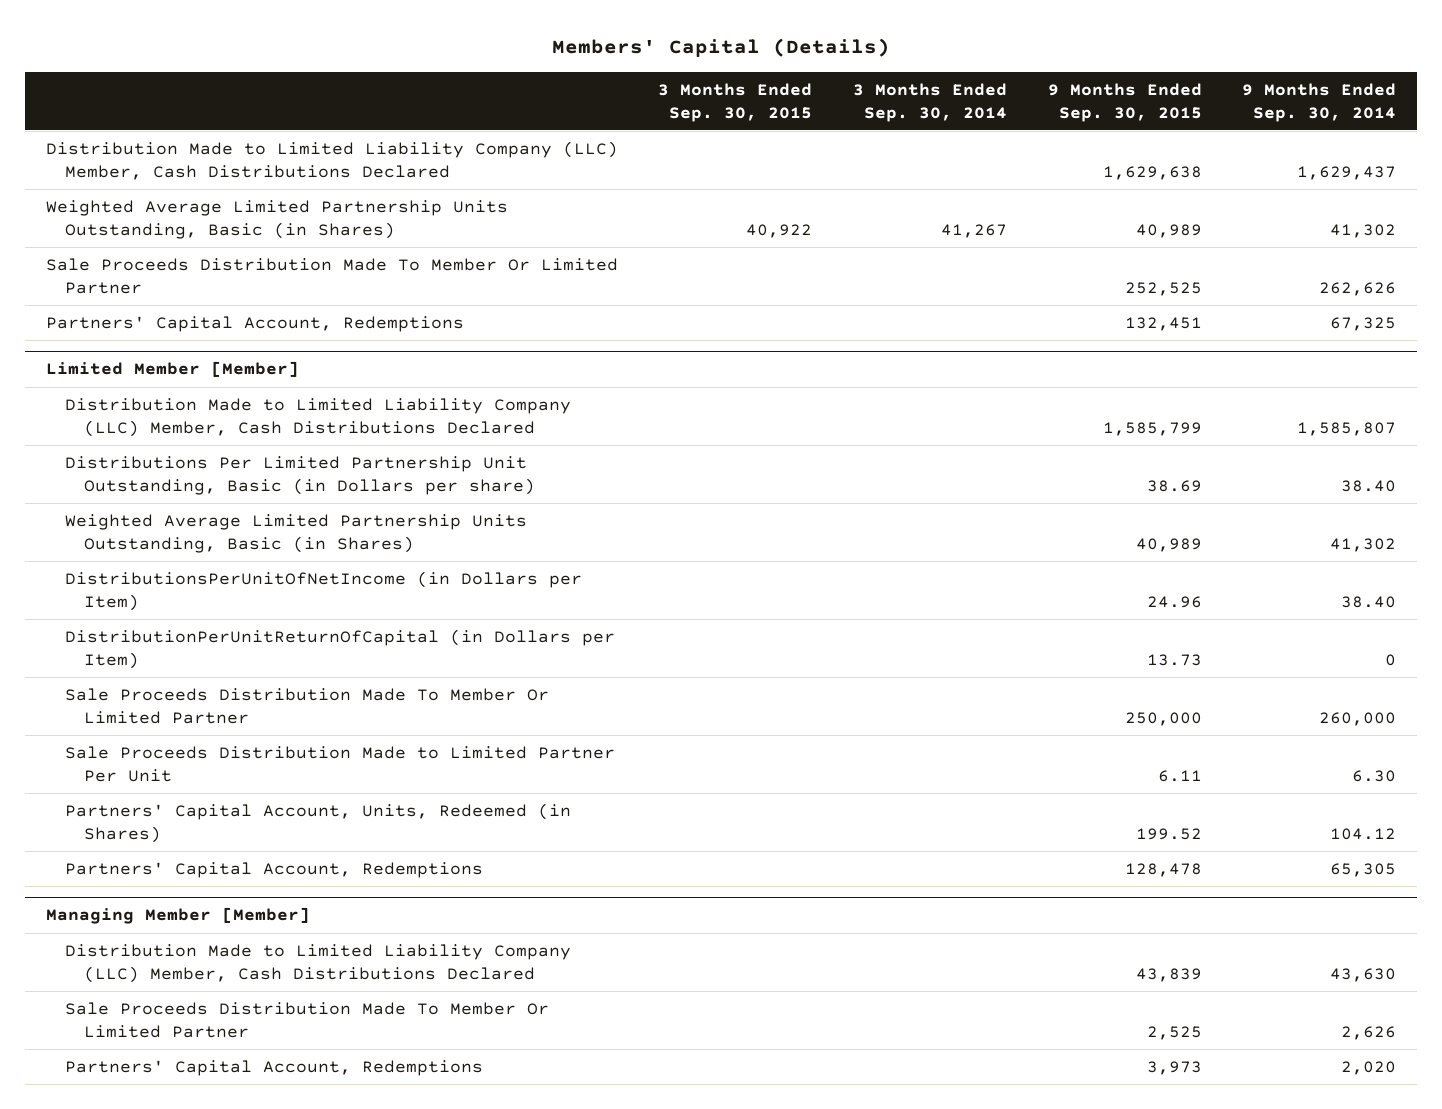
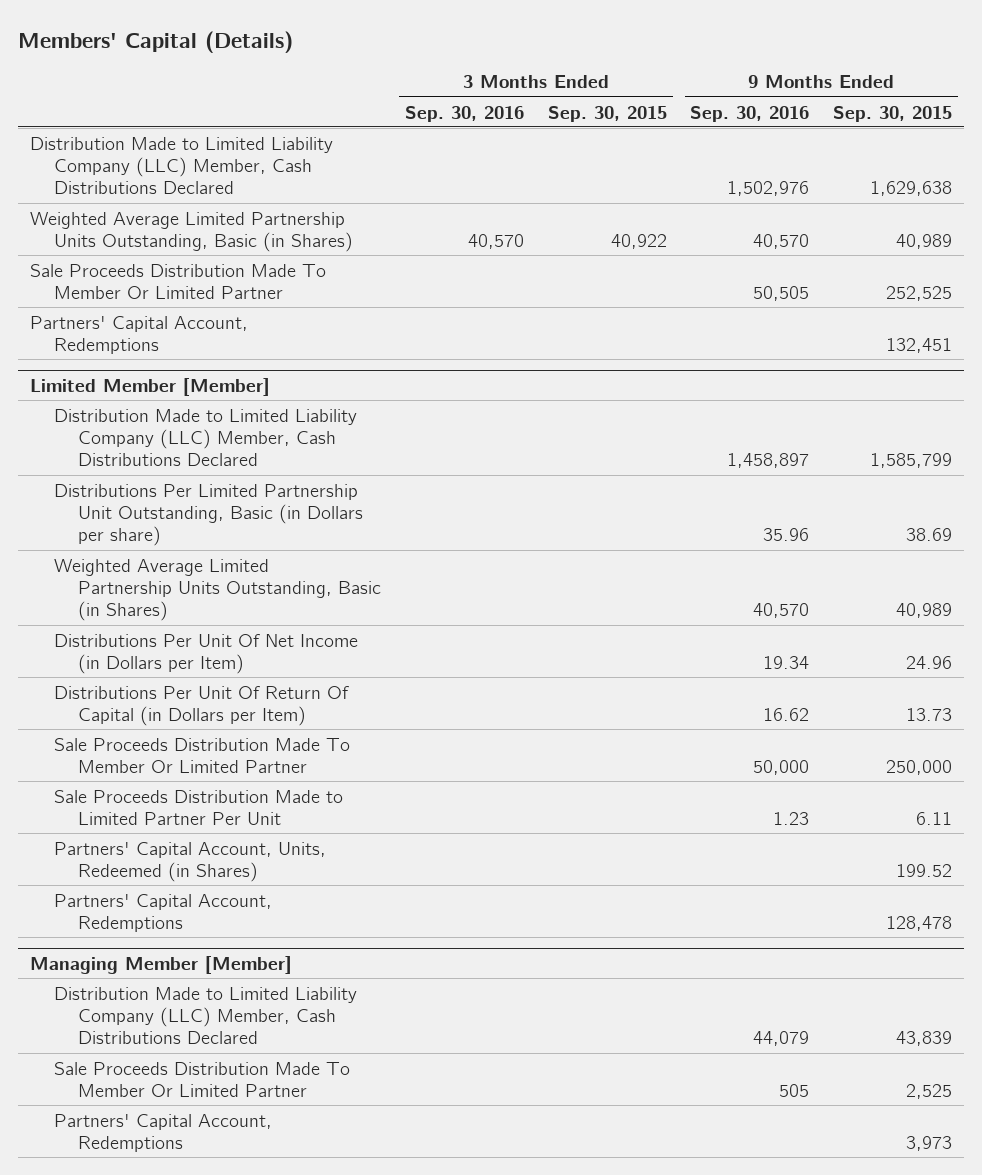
[852,82,1007,122] 3 Months Ended Sep. 30, 2014 -> none
[1242,82,1397,122] 9 Months Ended Sep. 30, 2014 -> none
none -> [404,105,524,122] Sep. 30, 2016
none -> [690,105,810,122] Sep. 30, 2016
[64,570,582,611] DistributionsPerUnitOfNetIncome (in Dollars per Item) -> [53,633,358,675] Distributions Per Unit Of Net Income (in Dollars per Item)
[64,628,615,669] DistributionPerUnitReturnOfCapital (in Dollars per Item) -> [53,685,349,727] Distributions Per Unit Of Return Of Capital (in Dollars per Item)

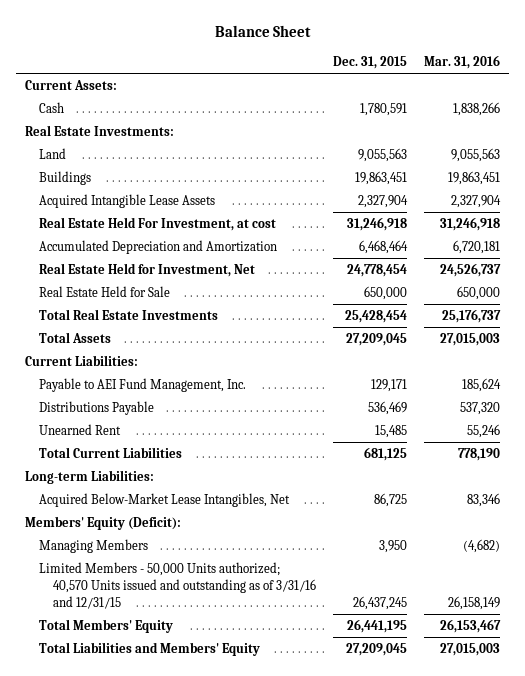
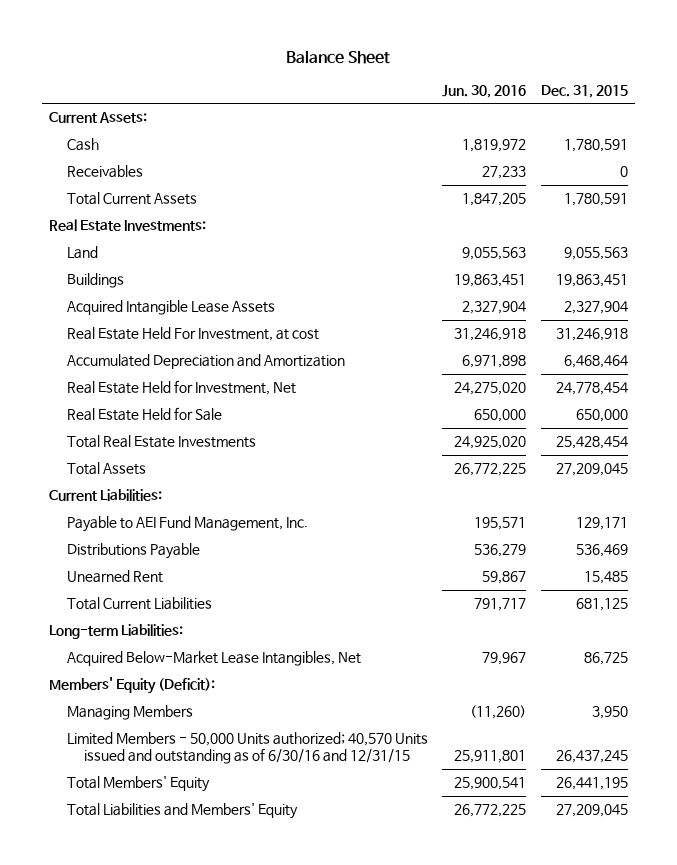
[424,55,501,70] Mar. 31, 2016 -> none
none -> [442,84,527,98] Jun. 30, 2016
none -> [66,165,143,179] Receivables
none -> [66,192,197,206] Total Current Assets
[39,562,317,610] Limited Members - 50,000 Units authorized; 40,570 Units issued and outstanding as of 3/31/16 and 12/31/15 -> [66,732,428,765] Limited Members - 50,000 Units authorized; 40,570 Units issued and outstanding as of 6/30/16 and 12/31/15

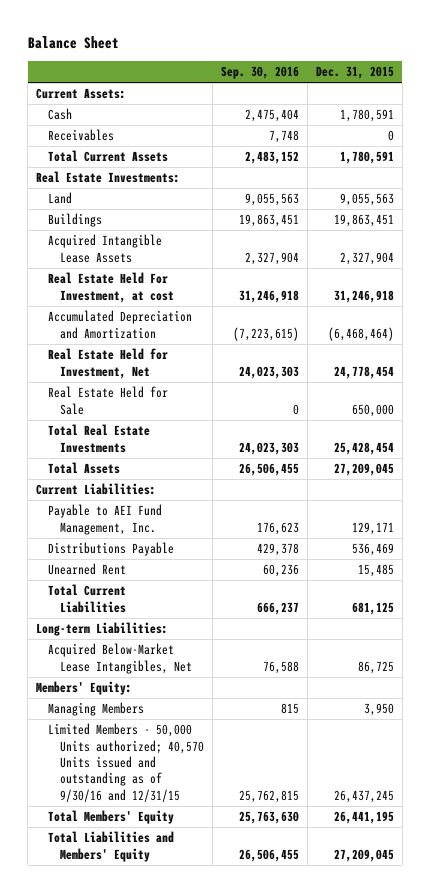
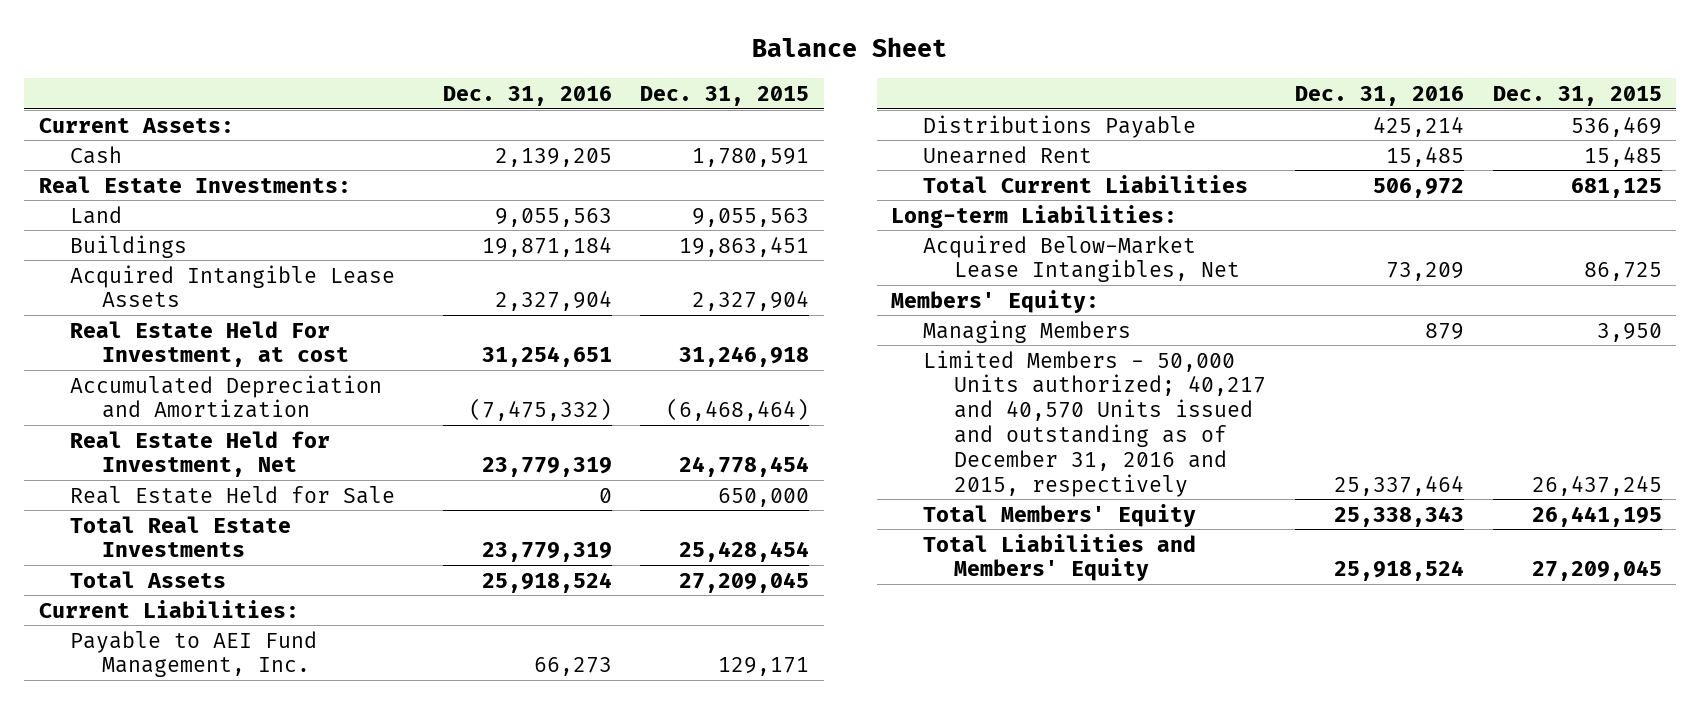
[220,66,299,80] Sep. 30, 2016 -> none
none -> [442,85,612,106] Dec. 31, 2016
[48,129,115,142] Receivables -> none
[48,150,169,163] Total Current Assets -> none
[48,723,204,802] Limited Members - 50,000 Units authorized; 40,570 Units issued and outstanding as of 9/30/16 and 12/31/15 -> [922,349,1267,497] Limited Members - 50,000 Units authorized; 40,217 and 40,570 Units issued and outstanding as of December 31, 2016 and 2015, respectively

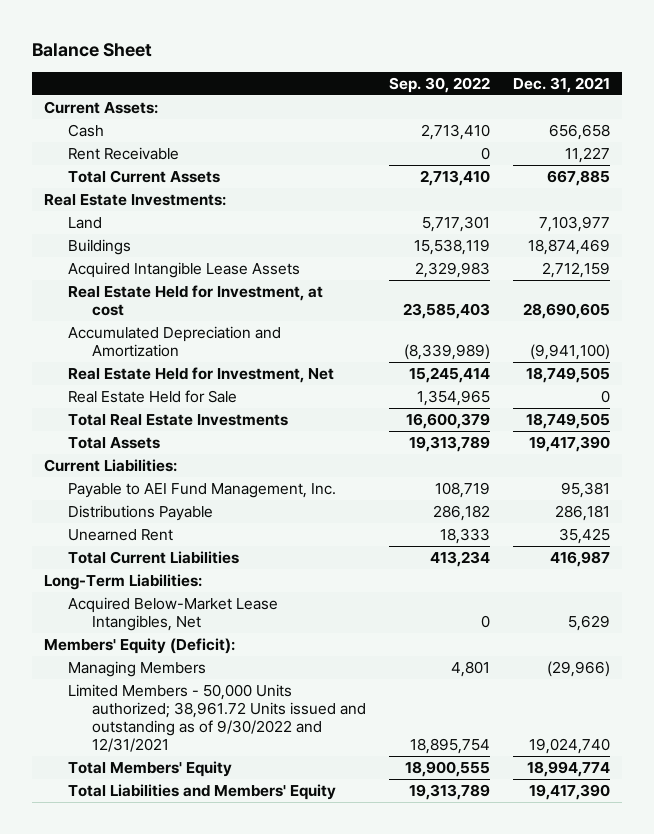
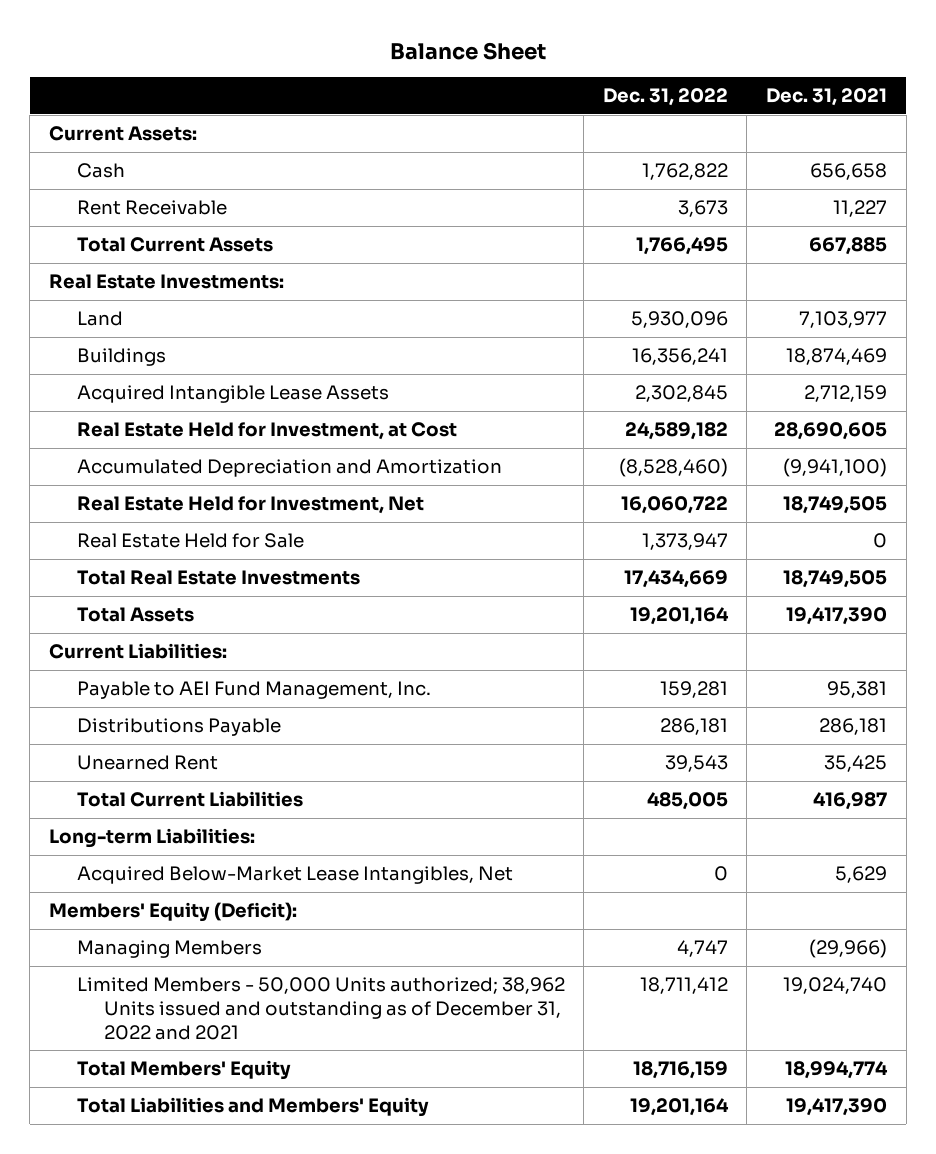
[389,76,491,93] Sep. 30, 2022 -> none
none -> [602,88,728,107] Dec. 31, 2022
[67,285,323,317] Real Estate Held for Investment, at cost -> [76,422,457,441] Real Estate Held for Investment, at Cost
[43,574,202,591] Long-Term Liabilities: -> [49,828,256,849] Long-term Liabilities:
[67,684,367,753] Limited Members - 50,000 Units authorized; 38,961.72 Units issued and outstanding as of 9/30/2022 and 12/31/2021 -> [76,977,565,1041] Limited Members - 50,000 Units authorized; 38,962 Units issued and outstanding as of December 31, 2022 and 2021

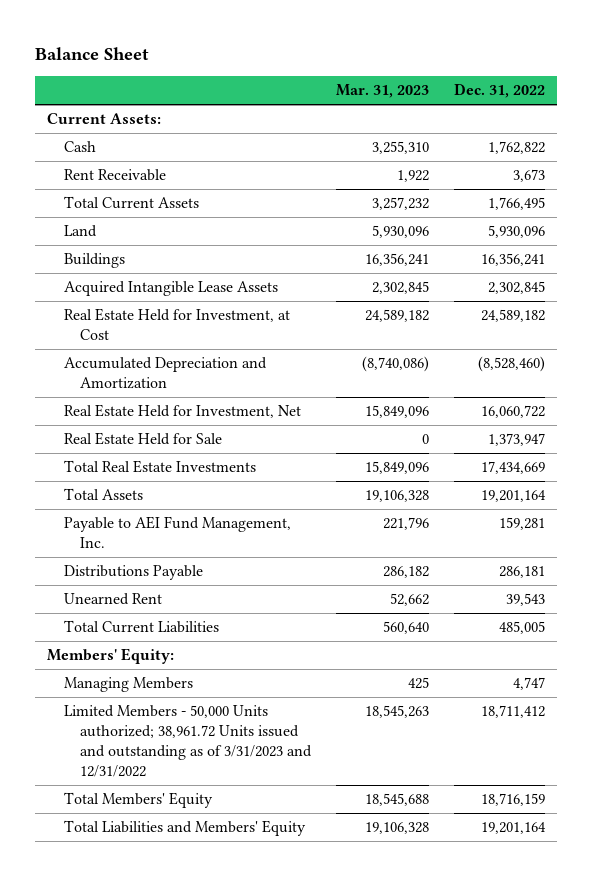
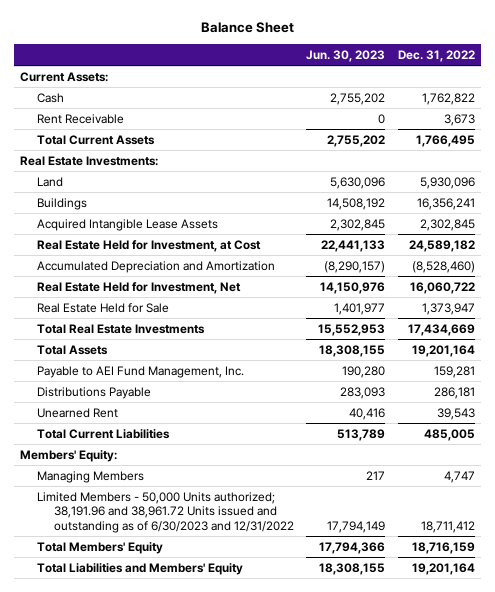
[335,84,429,99] Mar. 31, 2023 -> none
none -> [306,49,386,62] Jun. 30, 2023
none -> [20,155,159,166] Real Estate Investments:
[63,705,313,778] Limited Members - 50,000 Units authorized; 38,961.72 Units issued and outstanding as of 3/31/2023 and 12/31/2022 -> [36,491,294,534] Limited Members - 50,000 Units authorized; 38,191.96 and 38,961.72 Units issued and outstanding as of 6/30/2023 and 12/31/2022

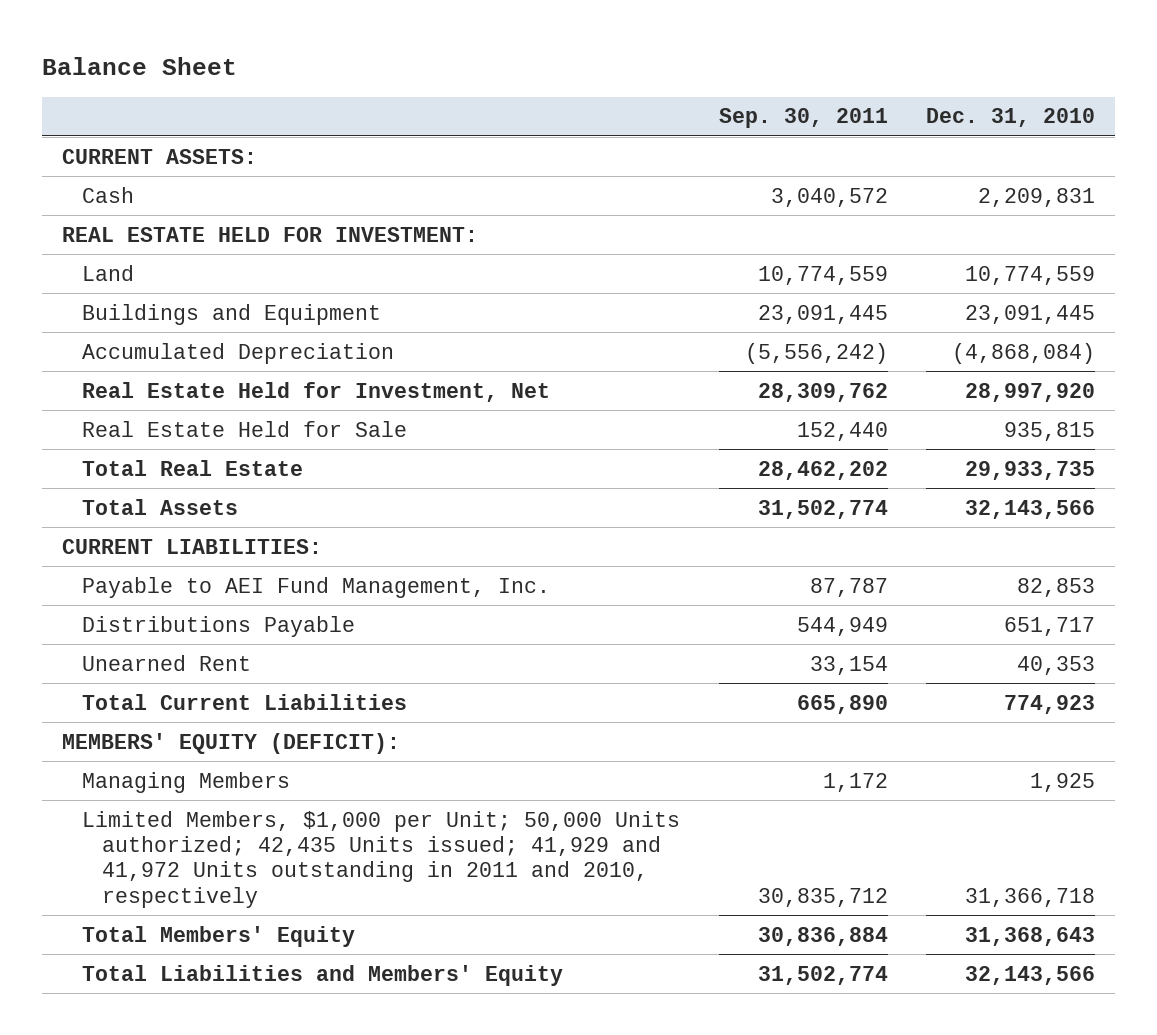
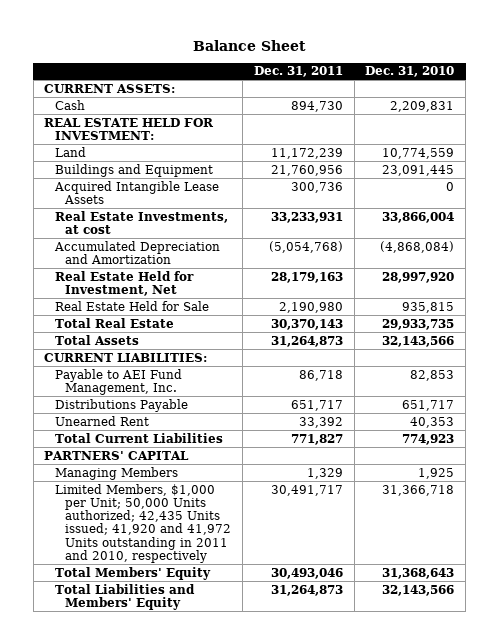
[718,108,888,129] Sep. 30, 2011 -> none
none -> [253,66,343,78] Dec. 31, 2011
none -> [53,180,219,204] Acquired Intangible Lease Assets
none -> [54,210,228,234] Real Estate Investments, at cost
[81,342,394,364] Accumulated Depreciation -> [53,240,220,264] Accumulated Depreciation and Amortization
[61,732,400,754] MEMBERS' EQUITY (DEFICIT): -> [44,450,190,460] PARTNERS' CAPITAL
[81,810,680,908] Limited Members, $1,000 per Unit; 50,000 Units authorized; 42,435 Units issued; 41,929 and 41,972 Units outstanding in 2011 and 2010, respectively -> [54,483,232,564] Limited Members, $1,000 per Unit; 50,000 Units authorized; 42,435 Units issued; 41,920 and 41,972 Units outstanding in 2011 and 2010, respectively

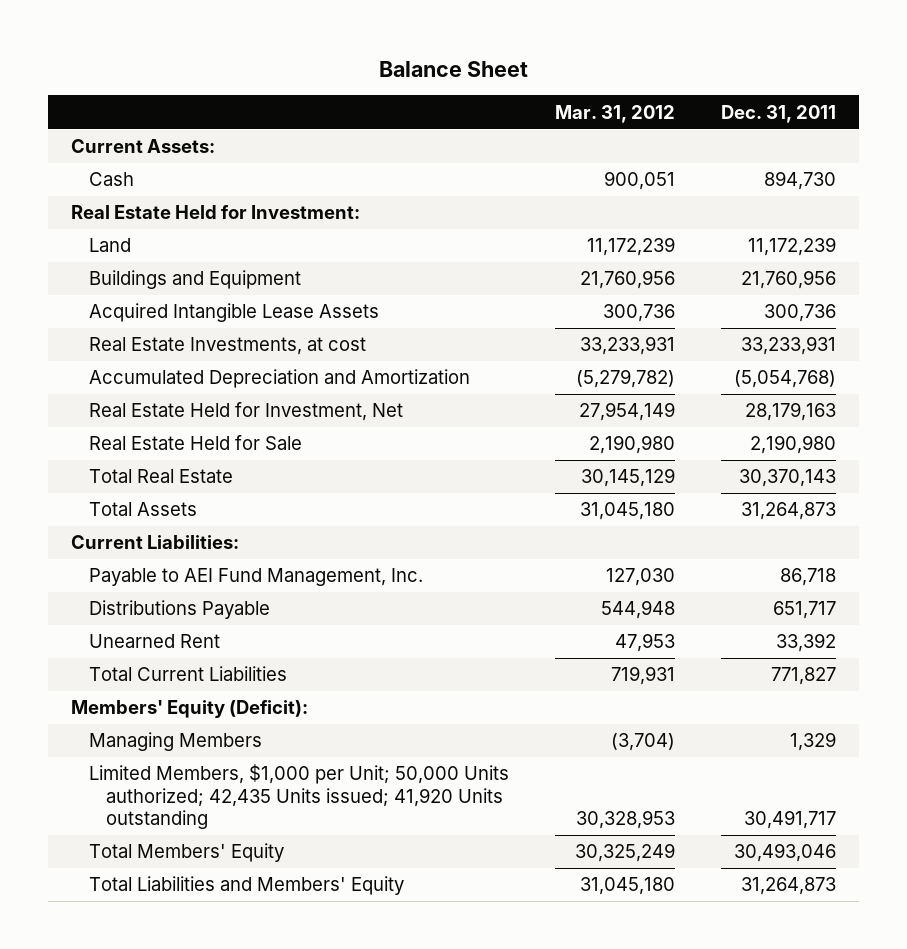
[365,66,455,78] Dec. 31, 2010 -> none
none -> [554,104,675,123] Mar. 31, 2012
[44,83,176,93] CURRENT ASSETS: -> [71,139,216,154] Current Assets:
[44,117,215,140] REAL ESTATE HELD FOR INVESTMENT: -> [71,205,361,220] Real Estate Held for Investment:
[44,352,208,362] CURRENT LIABILITIES: -> [71,535,240,550] Current Liabilities:
[44,450,190,460] PARTNERS' CAPITAL -> none
none -> [71,700,309,719] Members' Equity (Deficit):
[54,483,232,564] Limited Members, $1,000 per Unit; 50,000 Units authorized; 42,435 Units issued; 41,920 and 41,972 Units outstanding in 2011 and 2010, respectively -> [88,764,509,830] Limited Members, $1,000 per Unit; 50,000 Units authorized; 42,435 Units issued; 41,920 Units outstanding

